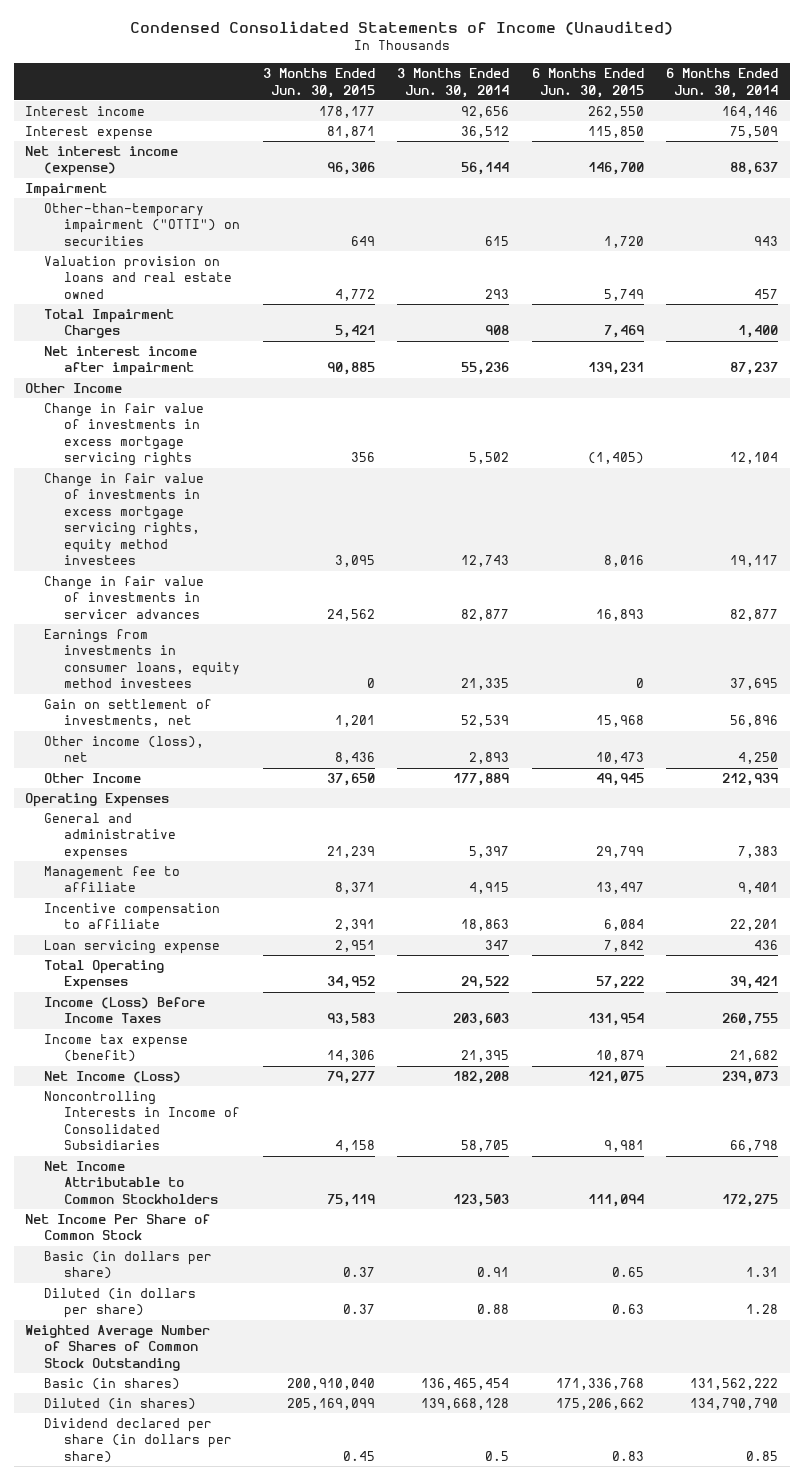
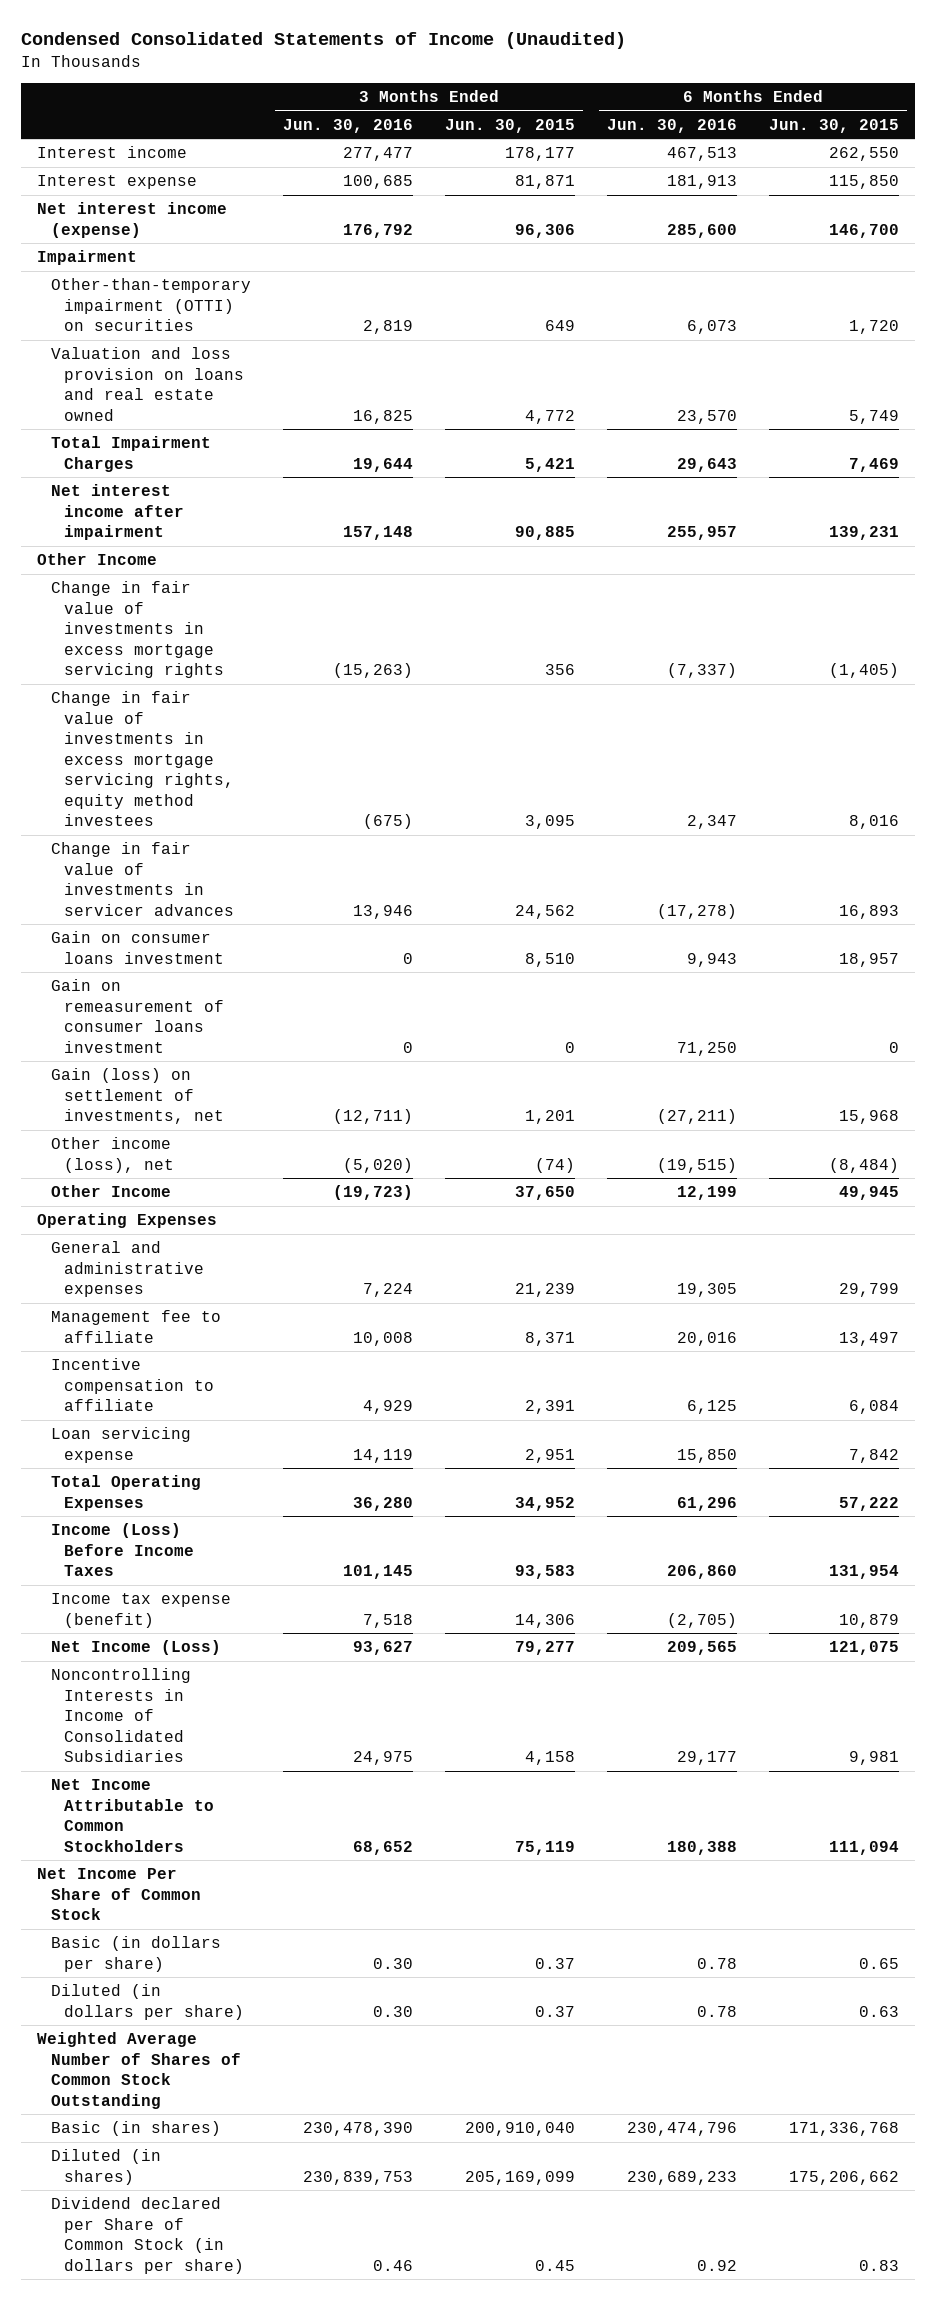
[397,68,510,98] 3 Months Ended Jun. 30, 2014 -> none
[666,68,779,98] 6 Months Ended Jun. 30, 2014 -> none
none -> [282,118,413,133] Jun. 30, 2016
none -> [606,118,737,133] Jun. 30, 2016
[44,203,241,246] Other-than-temporary impairment ("OTTI") on securities -> [50,278,251,332] Other-than-temporary impairment (OTTI) on securities
[44,256,233,299] Valuation provision on loans and real estate owned -> [50,347,245,421] Valuation and loss provision on loans and real estate owned
[44,629,241,689] Earnings from investments in consumer loans, equity method investees -> none
none -> [50,931,225,964] Gain on consumer loans investment
none -> [50,979,225,1053] Gain on remeasurement of consumer loans investment
[44,699,213,728] Gain on settlement of investments, net -> [50,1068,225,1125] Gain (loss) on settlement of investments, net
[334,752,375,765] 8,436 -> [534,1157,575,1173] (74)
[595,752,644,765] 10,473 -> [828,1157,899,1173] (8,484)
[44,1418,233,1463] Dividend declared per share (in dollars per share) -> [50,2197,245,2274] Dividend declared per Share of Common Stock (in dollars per share)

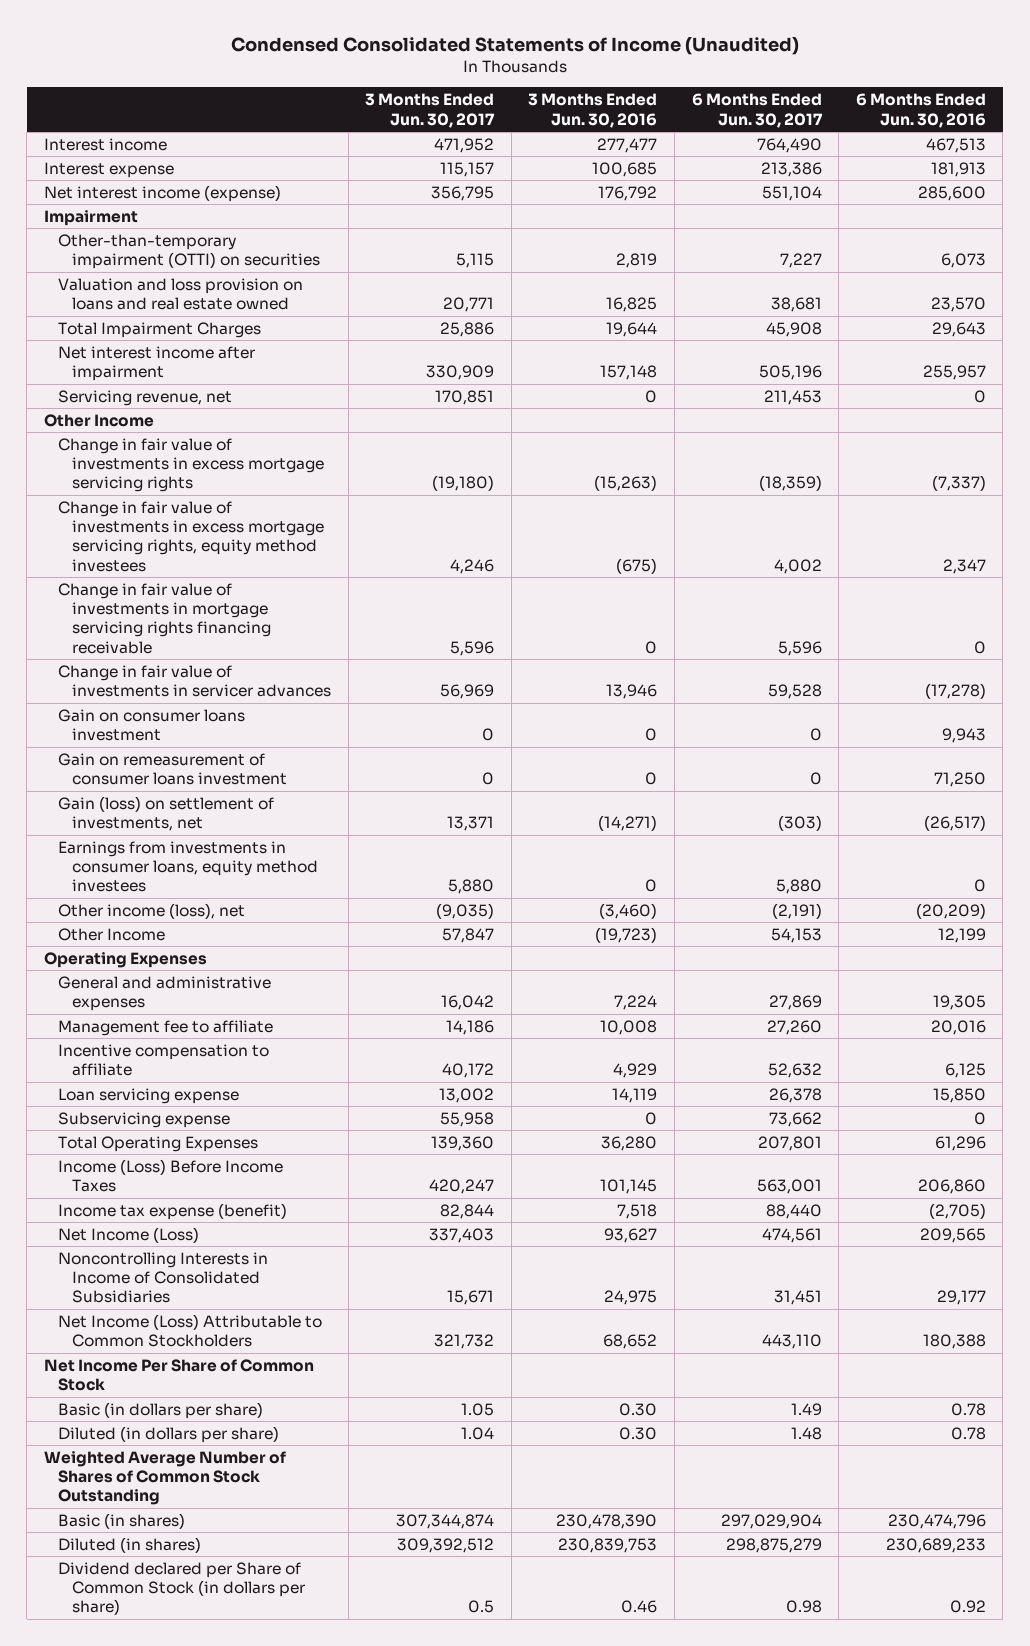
[444,118,575,133] Jun. 30, 2015 -> none
[768,118,899,133] Jun. 30, 2015 -> none
none -> [365,93,496,128] 3 Months Ended Jun. 30, 2017
none -> [691,93,823,128] 6 Months Ended Jun. 30, 2017
none -> [58,389,233,406] Servicing revenue, net
none -> [58,582,272,654] Change in fair value of investments in mortgage servicing rights financing receivable
[332,1109,413,1125] (12,711) -> [598,815,658,832] (14,271)
[656,1109,737,1125] (27,211) -> [923,815,986,832] (26,517)
none -> [58,840,319,893] Earnings from investments in consumer loans, equity method investees
[342,1157,413,1173] (5,020) -> [599,902,658,919] (3,460)
[656,1157,737,1173] (19,515) -> [915,902,986,919] (20,209)
none -> [58,1111,231,1128] Subservicing expense
[50,1779,215,1852] Net Income Attributable to Common Stockholders -> [58,1313,323,1348] Net Income (Loss) Attributable to Common Stockholders

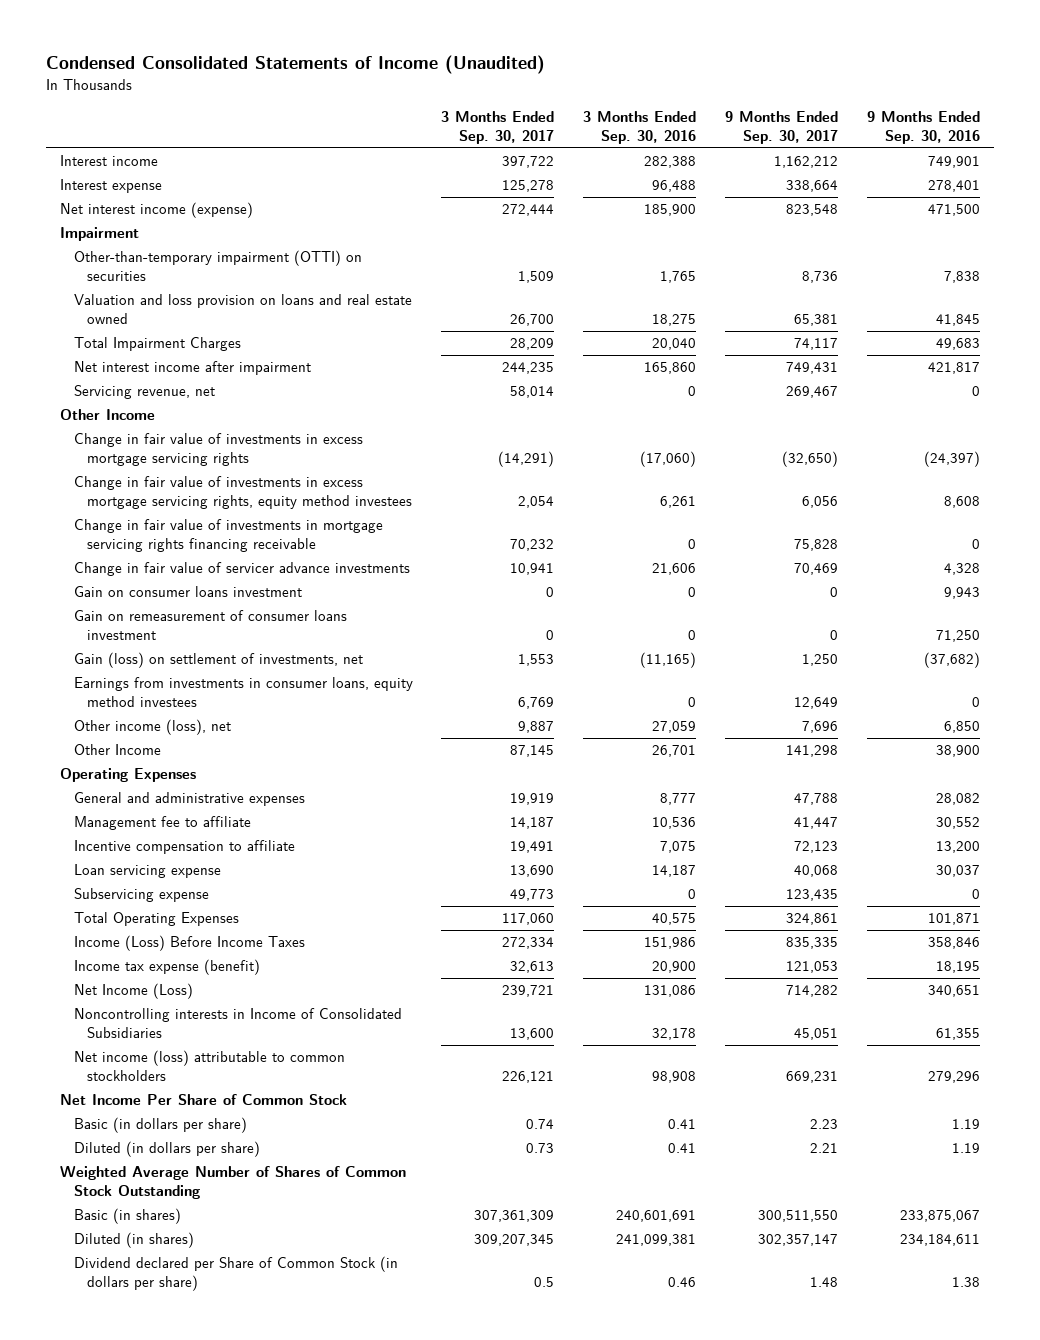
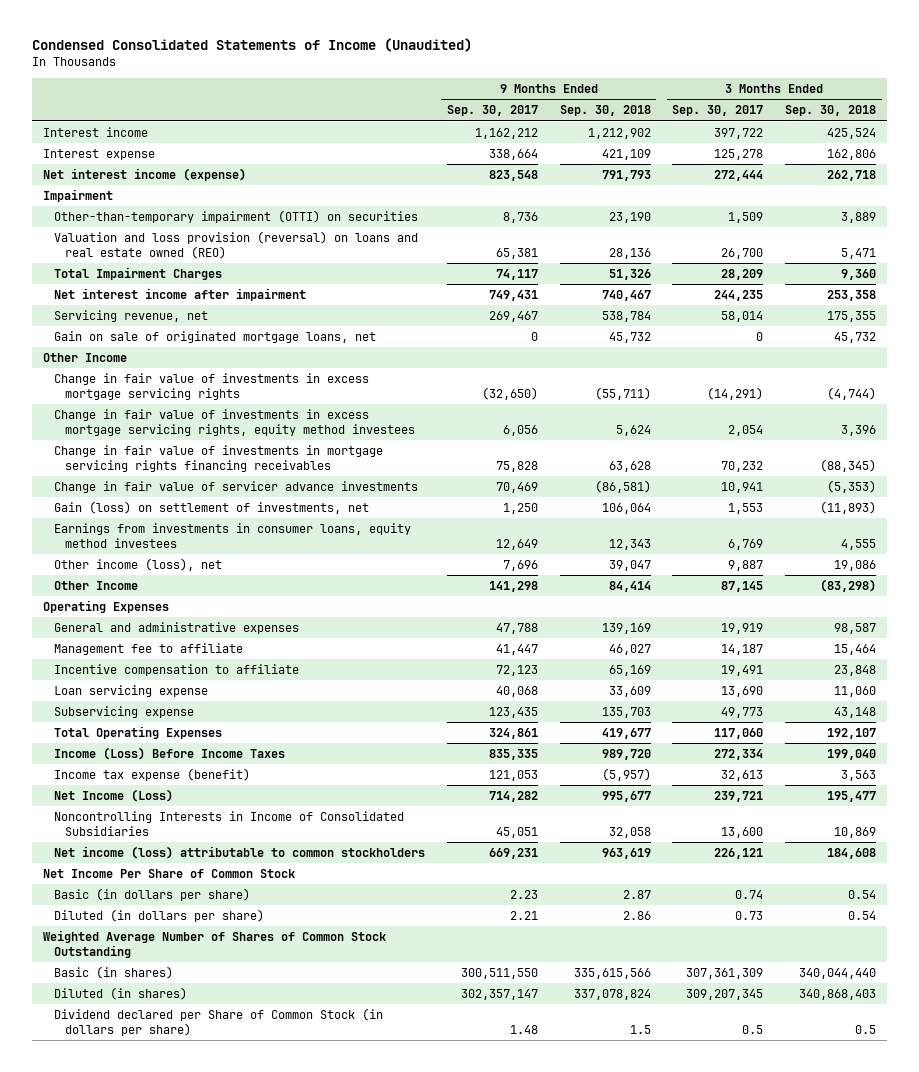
[583,111,697,145] 3 Months Ended Sep. 30, 2016 -> none
[866,111,980,145] 9 Months Ended Sep. 30, 2016 -> none
none -> [559,105,651,117] Sep. 30, 2018
none -> [785,105,877,117] Sep. 30, 2018
[73,294,412,324] Valuation and loss provision on loans and real estate owned -> [53,230,418,259] Valuation and loss provision (reversal) on loans and real estate owned (REO)
none -> [53,330,376,343] Gain on sale of originated mortgage loans, net
[73,519,383,552] Change in fair value of investments in mortgage servicing rights financing receivable -> [53,444,383,472] Change in fair value of investments in mortgage servicing rights financing receivables
[73,586,302,598] Gain on consumer loans investment -> none
[73,610,347,640] Gain on remeasurement of consumer loans investment -> none
[73,1008,402,1038] Noncontrolling interests in Income of Consolidated Subsidiaries -> [53,810,404,836] Noncontrolling Interests in Income of Consolidated Subsidiaries

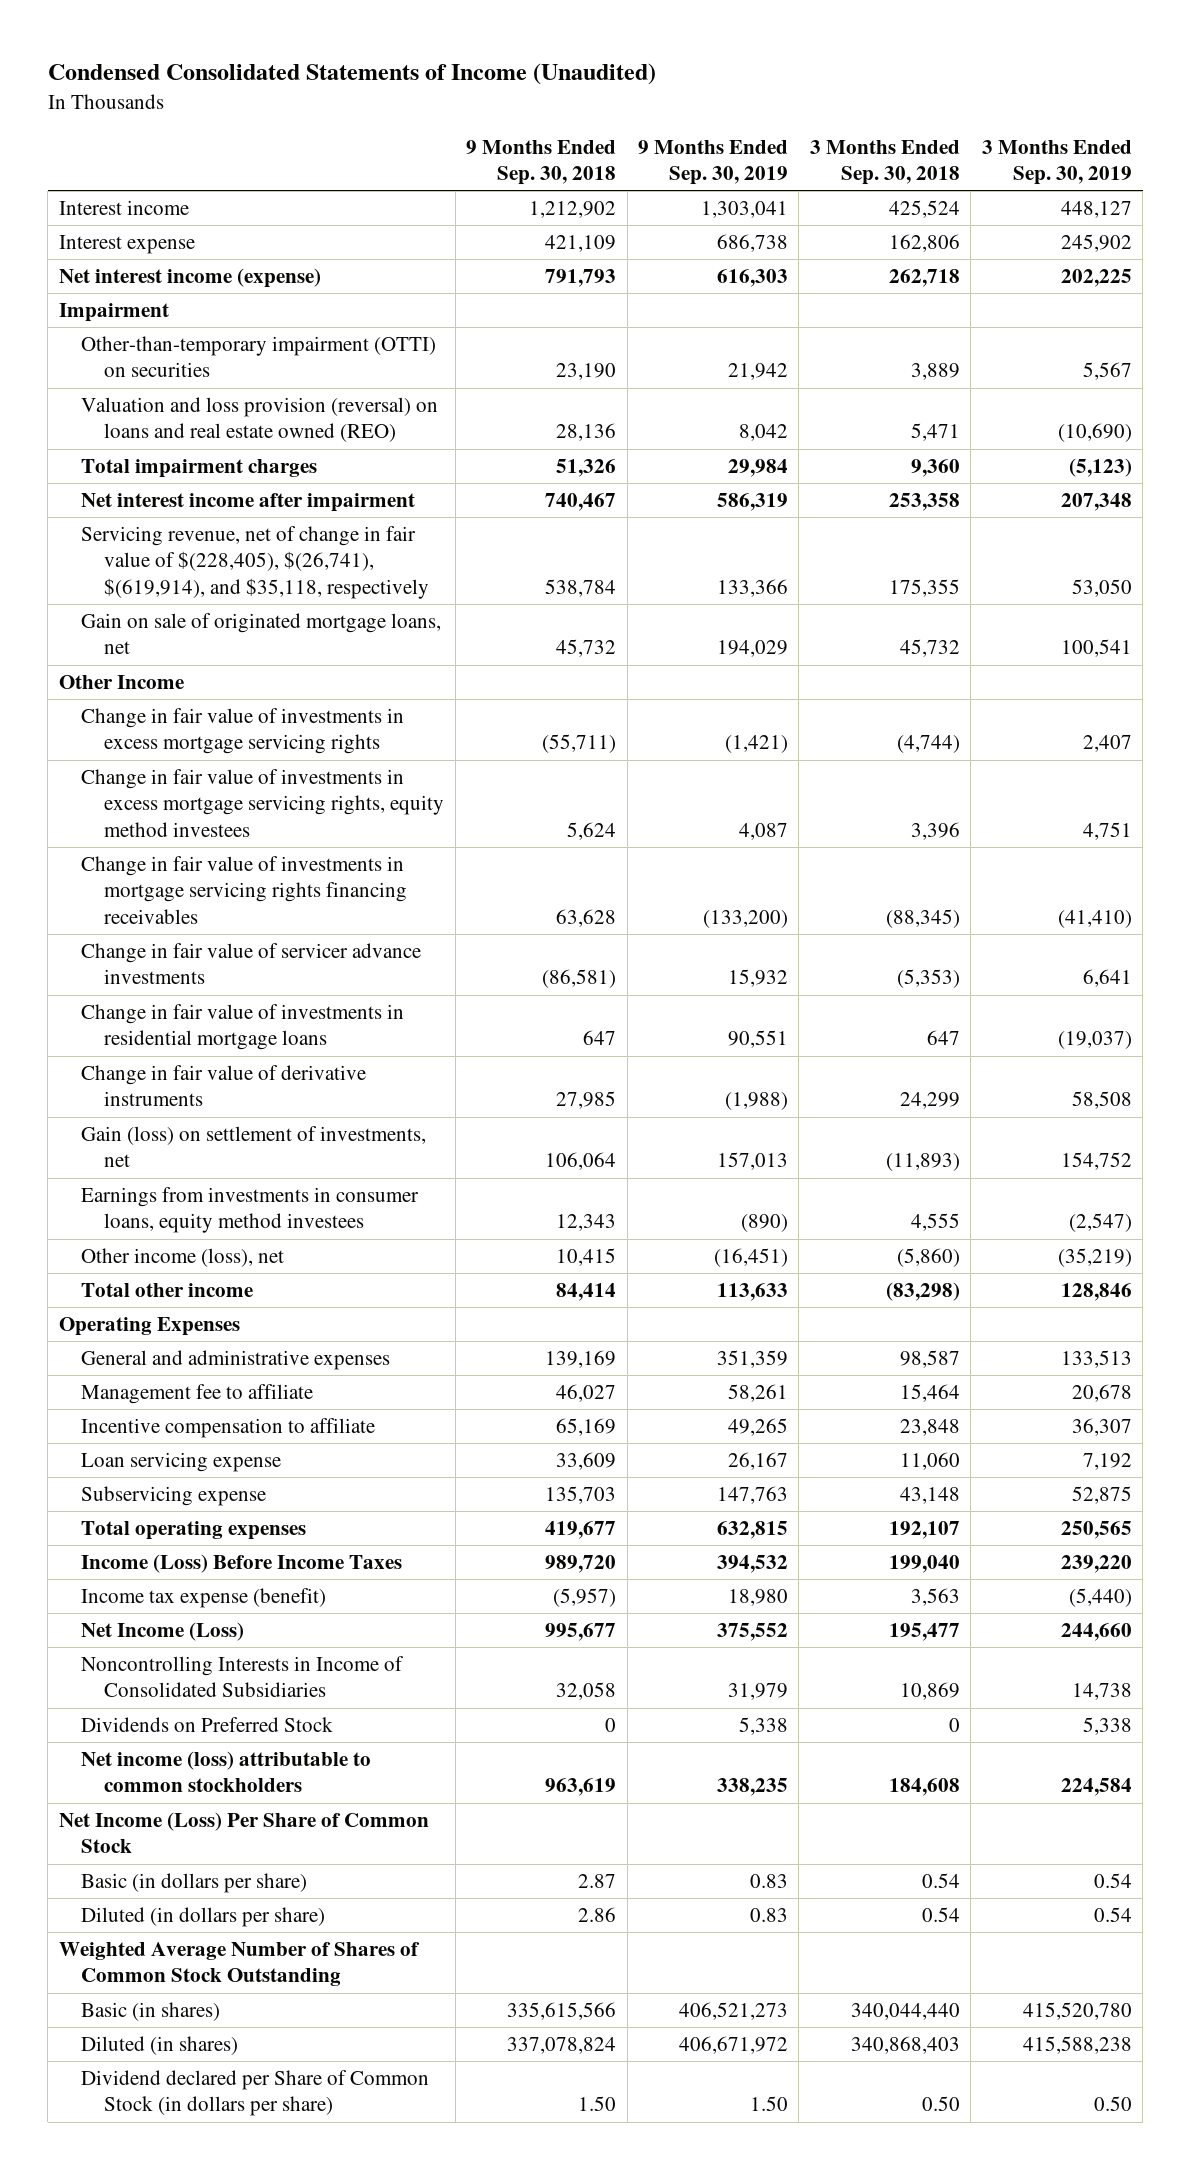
[446,105,538,117] Sep. 30, 2017 -> none
[672,105,764,117] Sep. 30, 2017 -> none
none -> [638,139,789,185] 9 Months Ended Sep. 30, 2019
none -> [981,139,1132,185] 3 Months Ended Sep. 30, 2019
[53,266,222,280] Total Impairment Charges -> [81,458,318,478] Total impairment charges
[53,309,208,322] Servicing revenue, net -> [81,525,430,599] Servicing revenue, net of change in fair value of $(228,405), $(26,741), $(619,914), and $35,118, respectively
none -> [81,1003,405,1051] Change in fair value of investments in residential mortgage loans
none -> [81,1064,367,1107] Change in fair value of derivative instruments
[608,559,651,571] 39,047 -> [556,1247,617,1266] 10,415
[834,559,877,571] 19,086 -> [896,1247,960,1267] (5,860)
[53,580,138,590] Other Income -> [81,1282,254,1297] Total other income
[53,725,222,739] Total Operating Expenses -> [81,1520,307,1540] Total operating expenses
none -> [81,1716,334,1732] Dividends on Preferred Stock
[42,868,295,878] Net Income Per Share of Common Stock -> [58,1811,429,1854] Net Income (Loss) Per Share of Common Stock
[629,1024,651,1034] 1.5 -> [578,2096,617,2112] 1.50
[855,1024,877,1034] 0.5 -> [921,2096,960,2112] 0.50

